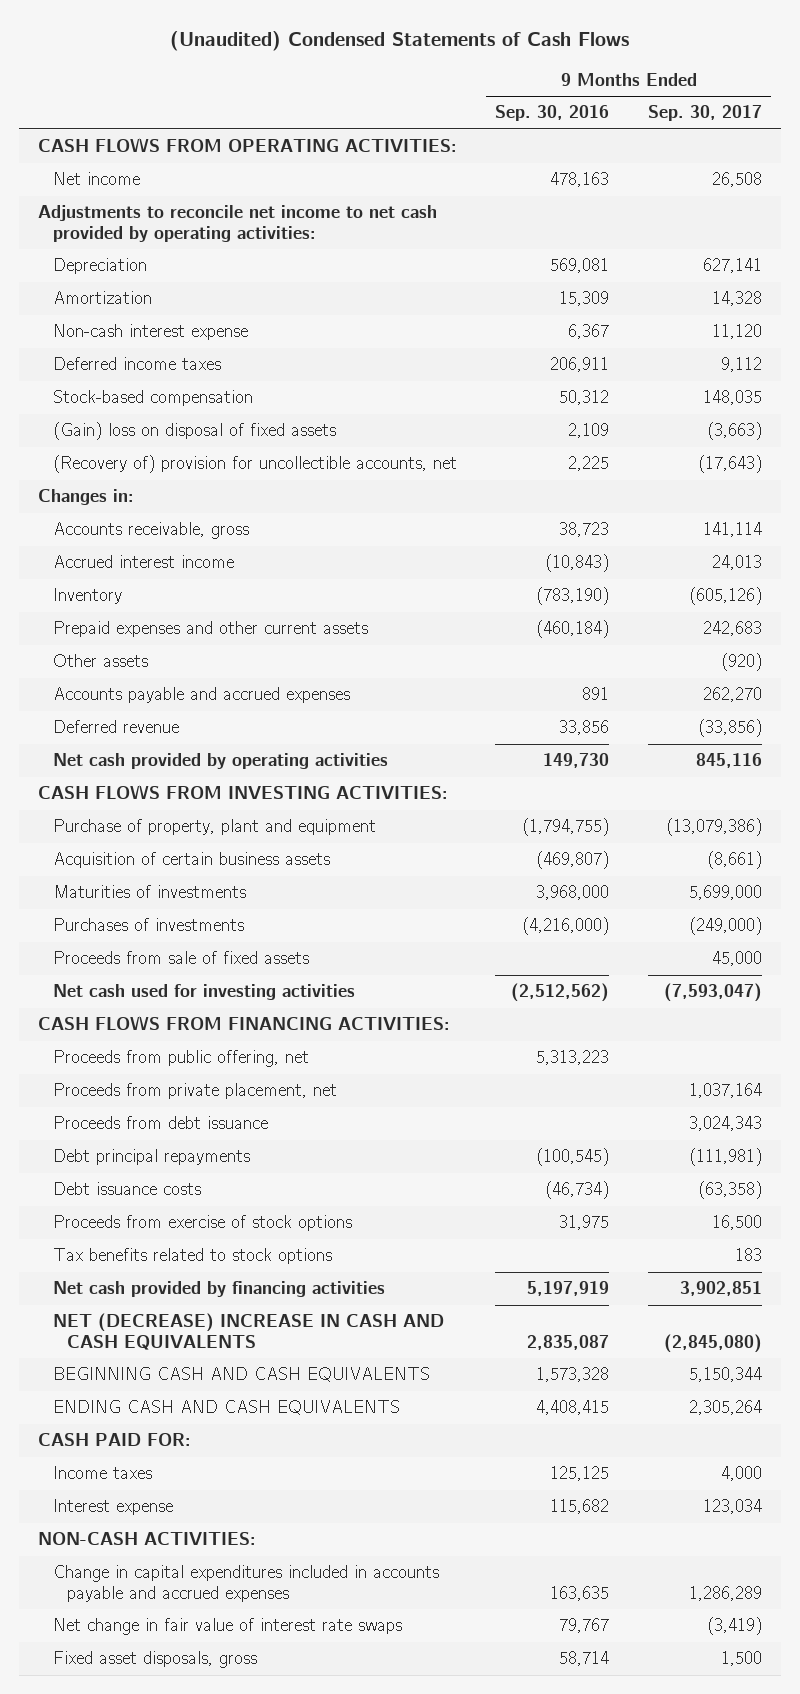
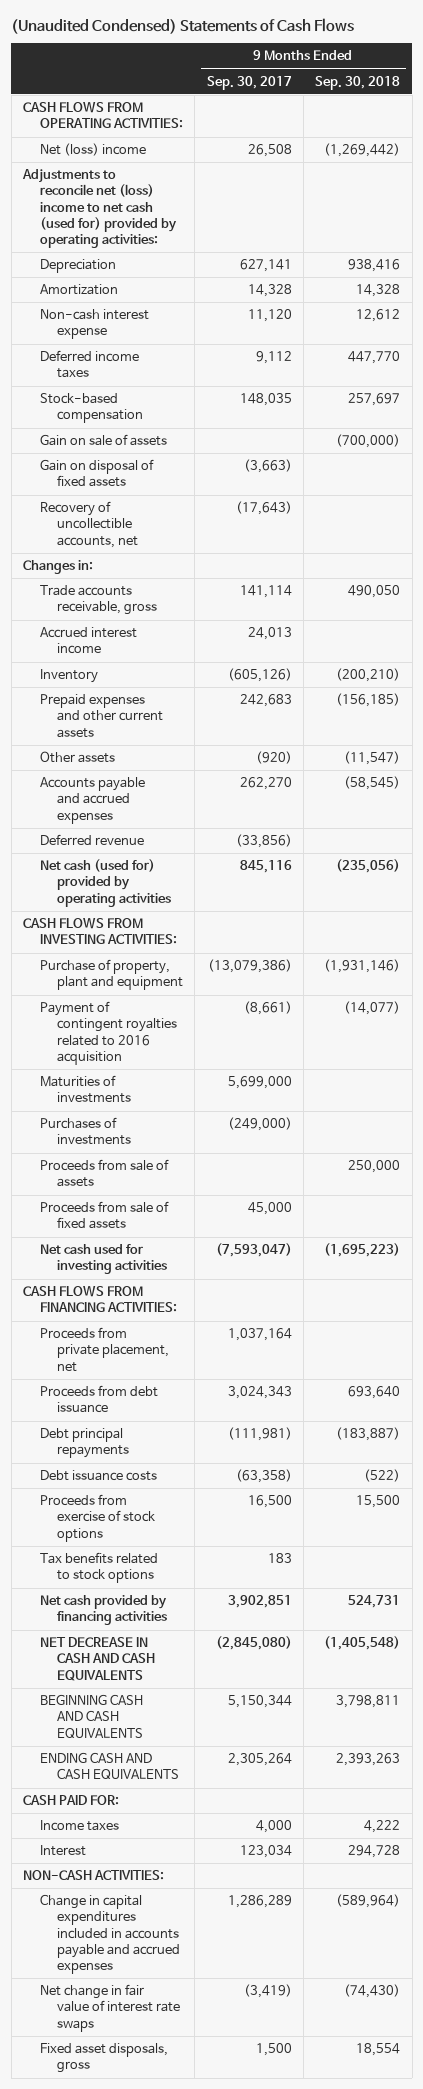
[169,30,629,51] (Unaudited) Condensed Statements of Cash Flows -> [11,17,355,34] (Unaudited Condensed) Statements of Cash Flows
[495,105,610,122] Sep. 30, 2016 -> none
none -> [315,75,401,90] Sep. 30, 2018
[52,172,140,186] Net income -> [40,143,147,157] Net (loss) income
[37,205,437,243] Adjustments to reconcile net income to net cash provided by operating activities: -> [22,169,178,248] Adjustments to reconcile net (loss) income to net cash (used for) provided by operating activities:
none -> [40,434,168,447] Gain on sale of assets
[52,422,336,441] (Gain) loss on disposal of fixed assets -> [40,459,155,488] Gain on disposal of fixed assets
[52,455,457,474] (Recovery of) provision for uncollectible accounts, net -> [40,501,139,548] Recovery of uncollectible accounts, net
[52,522,249,540] Accounts receivable, gross -> [40,585,158,616] Trade accounts receivable, gross
[52,753,388,770] Net cash provided by operating activities -> [40,859,172,907] Net cash (used for) provided by operating activities
[52,852,330,869] Acquisition of certain business assets -> [40,1001,178,1065] Payment of contingent royalties related to 2016 acquisition
none -> [40,1159,170,1188] Proceeds from sale of assets
[52,1050,309,1068] Proceeds from public offering, net -> none
[52,1313,444,1351] NET (DECREASE) INCREASE IN CASH AND CASH EQUIVALENTS -> [40,1637,156,1681] NET DECREASE IN CASH AND CASH EQUIVALENTS
[52,1499,173,1516] Interest expense -> [40,1845,87,1857] Interest

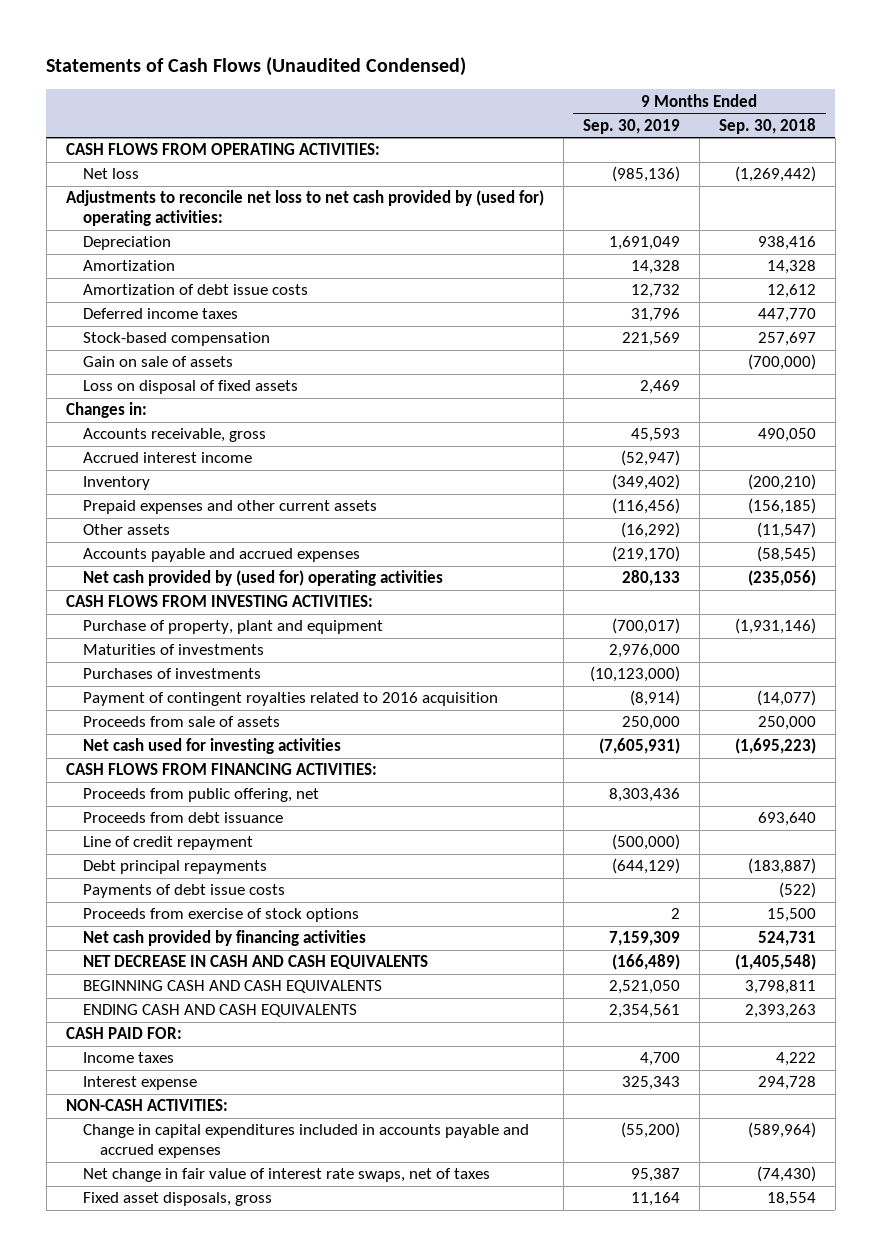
[11,17,355,34] (Unaudited Condensed) Statements of Cash Flows -> [46,57,467,77] Statements of Cash Flows (Unaudited Condensed)
[206,75,292,90] Sep. 30, 2017 -> none
none -> [582,118,680,134] Sep. 30, 2019
[40,143,147,157] Net (loss) income -> [83,168,140,180] Net loss
[22,169,178,248] Adjustments to reconcile net (loss) income to net cash (used for) provided by operating activities: -> [65,190,544,227] Adjustments to reconcile net loss to net cash provided by (used for) operating activities:
[40,309,150,340] Non-cash interest expense -> [83,284,309,296] Amortization of debt issue costs
[40,501,139,548] Recovery of uncollectible accounts, net -> none
[40,459,155,488] Gain on disposal of fixed assets -> [83,380,299,395] Loss on disposal of fixed assets
[40,585,158,616] Trade accounts receivable, gross -> [83,428,267,443] Accounts receivable, gross
[40,834,145,846] Deferred revenue -> none
[40,859,172,907] Net cash (used for) provided by operating activities -> [83,570,444,587] Net cash provided by (used for) operating activities
[40,1001,178,1065] Payment of contingent royalties related to 2016 acquisition -> [83,692,499,707] Payment of contingent royalties related to 2016 acquisition
[40,1201,170,1230] Proceeds from sale of fixed assets -> none
[40,1327,170,1372] Proceeds from private placement, net -> none
none -> [83,788,320,803] Proceeds from public offering, net
none -> [83,836,254,851] Line of credit repayment
[40,1470,158,1482] Debt issuance costs -> [83,884,286,899] Payments of debt issue costs
[40,1552,159,1584] Tax benefits related to stock options -> none
[40,1845,87,1857] Interest -> [83,1076,198,1091] Interest expense
[40,1984,181,2032] Net change in fair value of interest rate swaps -> [83,1168,491,1183] Net change in fair value of interest rate swaps, net of taxes

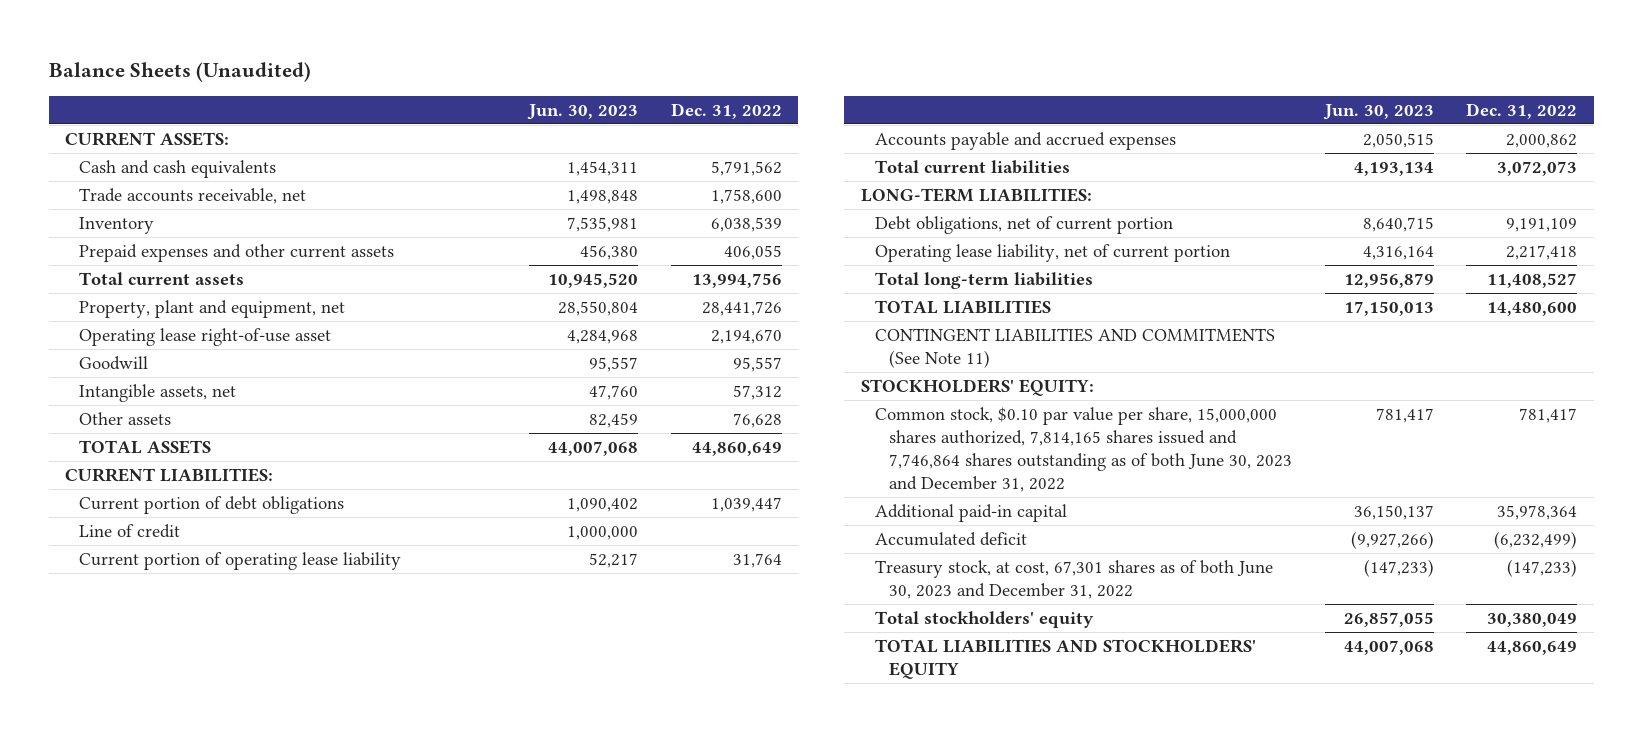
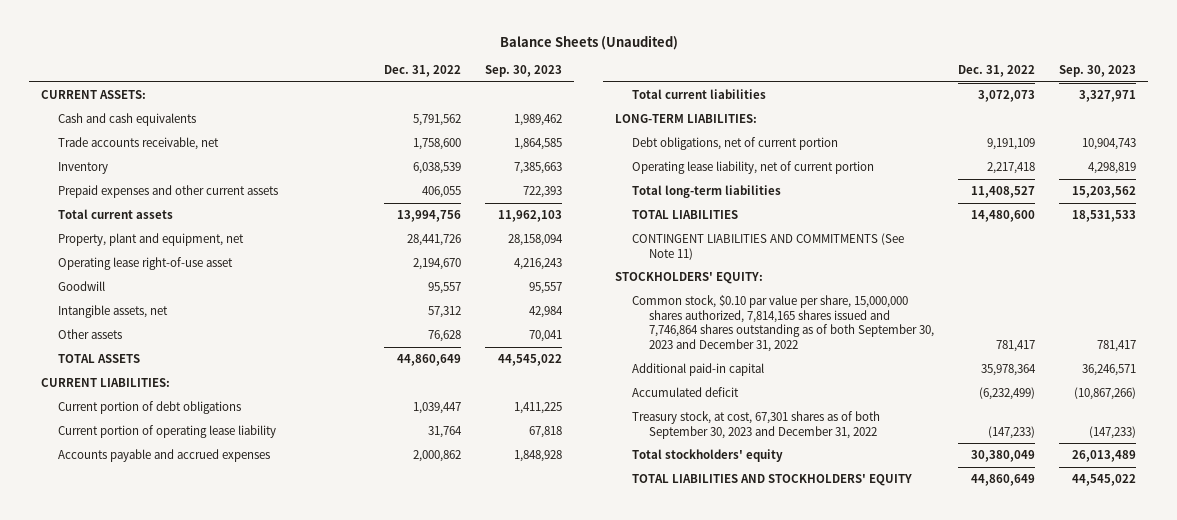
[526,103,638,120] Jun. 30, 2023 -> none
none -> [485,65,563,78] Sep. 30, 2023
[79,523,181,538] Line of credit -> none
[874,406,1292,493] Common stock, $0.10 par value per share, 15,000,000 shares authorized, 7,814,165 shares issued and 7,746,864 shares outstanding as of both June 30, 2023 and December 31, 2022 -> [631,295,934,352] Common stock, $0.10 par value per share, 15,000,000 shares authorized, 7,814,165 shares issued and 7,746,864 shares outstanding as of both September 30, 2023 and December 31, 2022
[874,559,1273,599] Treasury stock, at cost, 67,301 shares as of both June 30, 2023 and December 31, 2022 -> [631,411,880,439] Treasury stock, at cost, 67,301 shares as of both September 30, 2023 and December 31, 2022

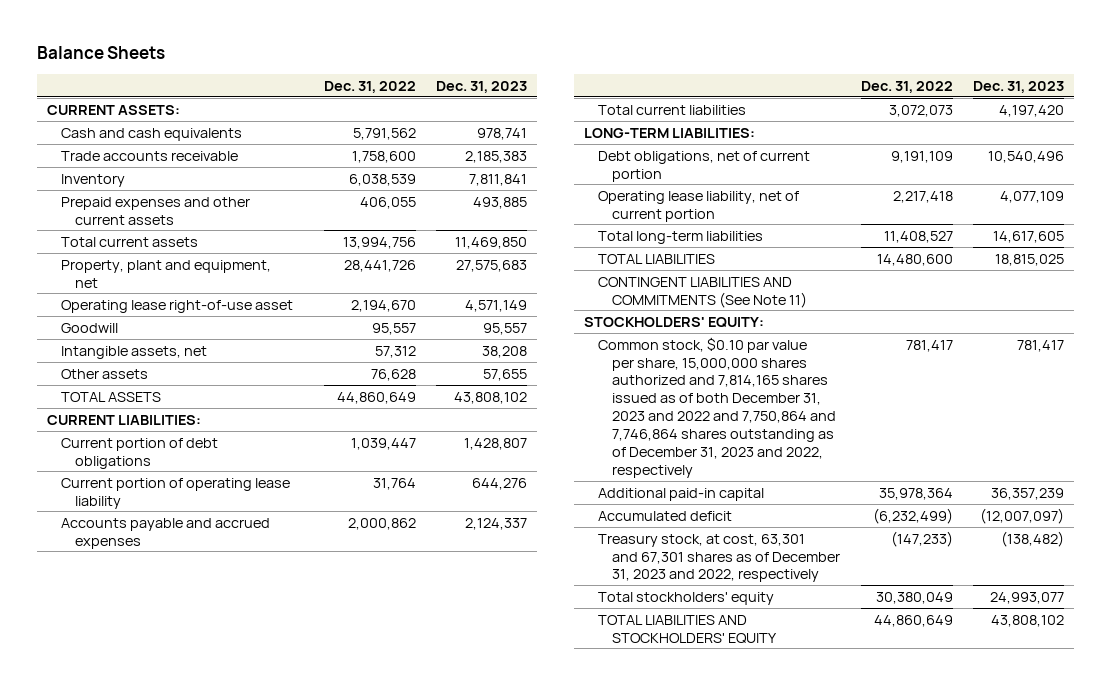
[499,34,678,50] Balance Sheets (Unaudited) -> [36,46,165,60] Balance Sheets
[485,65,563,78] Sep. 30, 2023 -> none
none -> [435,80,527,93] Dec. 31, 2023
[57,137,219,151] Trade accounts receivable, net -> [61,150,239,161] Trade accounts receivable
[631,295,934,352] Common stock, $0.10 par value per share, 15,000,000 shares authorized, 7,814,165 shares issued and 7,746,864 shares outstanding as of both September 30, 2023 and December 31, 2022 -> [598,336,837,478] Common stock, $0.10 par value per share, 15,000,000 shares authorized and 7,814,165 shares issued as of both December 31, 2023 and 2022 and 7,750,864 and 7,746,864 shares outstanding as of December 31, 2023 and 2022, respectively
[631,411,880,439] Treasury stock, at cost, 67,301 shares as of both September 30, 2023 and December 31, 2022 -> [598,533,841,583] Treasury stock, at cost, 63,301 and 67,301 shares as of December 31, 2023 and 2022, respectively

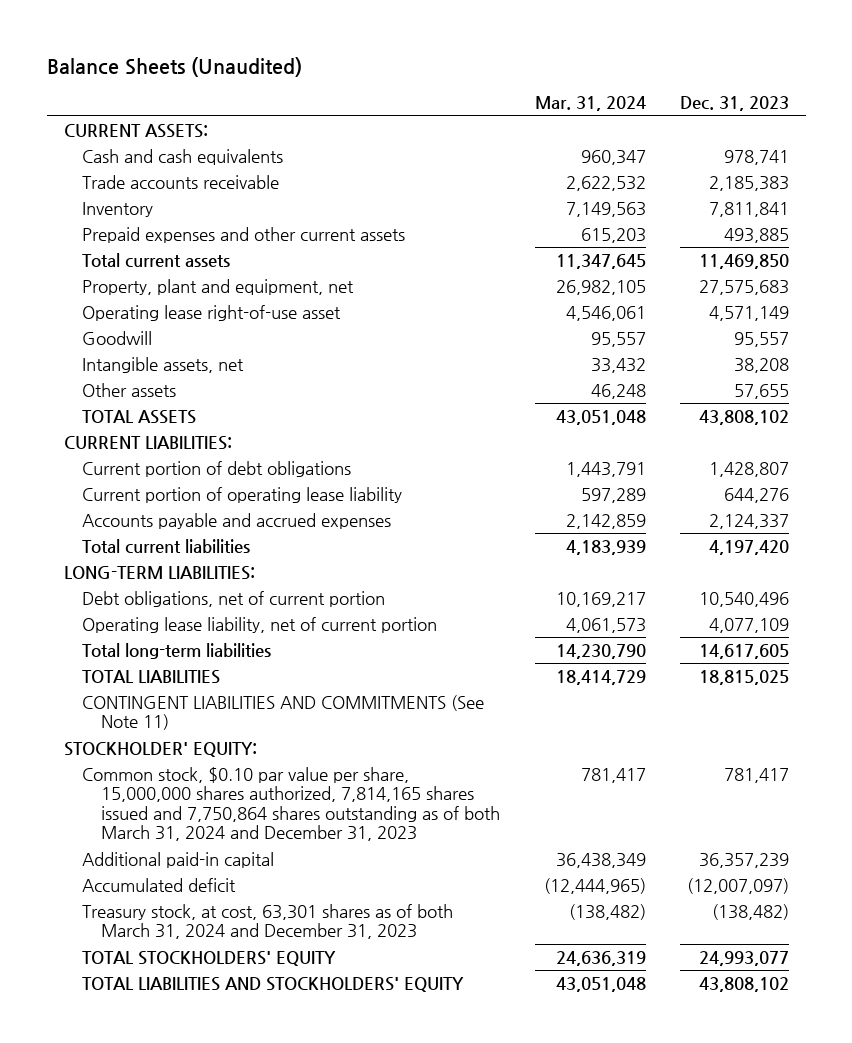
[36,46,165,60] Balance Sheets -> [46,56,302,77] Balance Sheets (Unaudited)
[323,80,416,93] Dec. 31, 2022 -> none
none -> [534,96,646,112] Mar. 31, 2024
[584,316,765,328] STOCKHOLDERS' EQUITY: -> [63,742,257,758] STOCKHOLDER' EQUITY:
[598,336,837,478] Common stock, $0.10 par value per share, 15,000,000 shares authorized and 7,814,165 shares issued as of both December 31, 2023 and 2022 and 7,750,864 and 7,746,864 shares outstanding as of December 31, 2023 and 2022, respectively -> [82,767,501,842] Common stock, $0.10 par value per share, 15,000,000 shares authorized, 7,814,165 shares issued and 7,750,864 shares outstanding as of both March 31, 2024 and December 31, 2023
[598,533,841,583] Treasury stock, at cost, 63,301 and 67,301 shares as of December 31, 2023 and 2022, respectively -> [82,904,454,940] Treasury stock, at cost, 63,301 shares as of both March 31, 2024 and December 31, 2023
[598,591,775,605] Total stockholders' equity -> [82,951,337,967] TOTAL STOCKHOLDERS' EQUITY

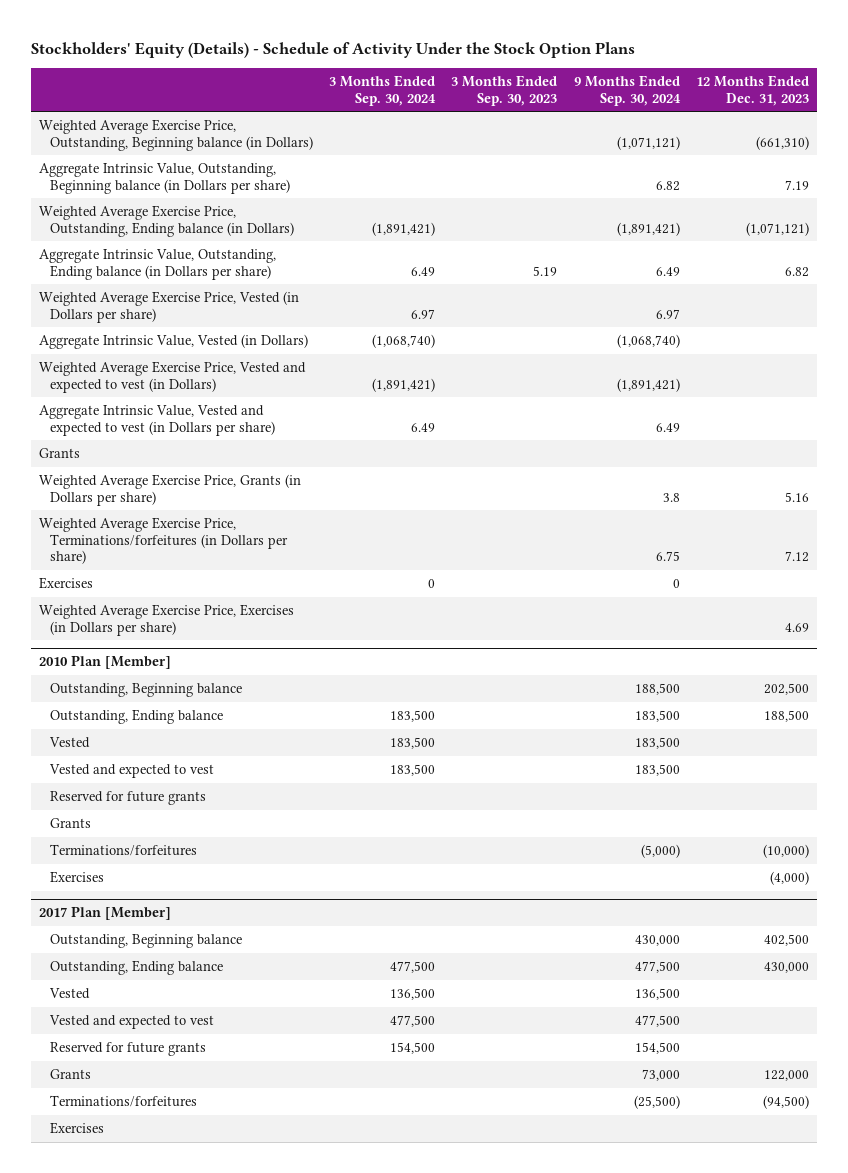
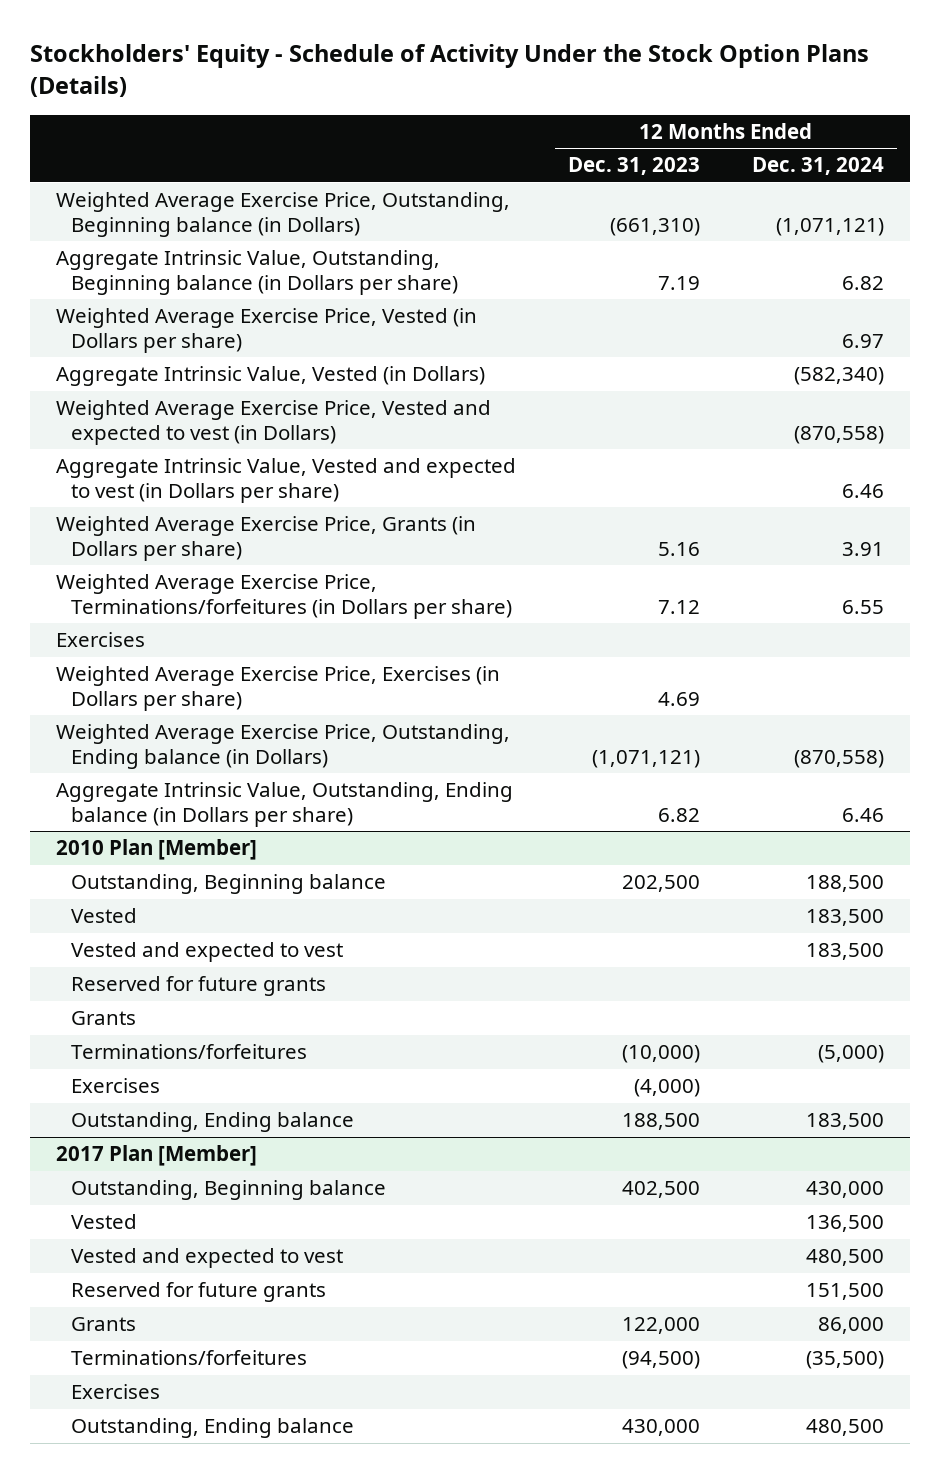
[31,41,636,58] Stockholders' Equity (Details) - Schedule of Activity Under the Stock Option Plans -> [30,44,870,98] Stockholders' Equity - Schedule of Activity Under the Stock Option Plans (Details)
[329,75,437,106] 3 Months Ended Sep. 30, 2024 -> none
[451,75,558,106] 3 Months Ended Sep. 30, 2023 -> none
[573,75,681,106] 9 Months Ended Sep. 30, 2024 -> none
none -> [752,157,885,176] Dec. 31, 2024
[39,447,81,458] Grants -> none
[39,204,295,237] Weighted Average Exercise Price, Outstanding, Ending balance (in Dollars) -> [56,724,511,769] Weighted Average Exercise Price, Outstanding, Ending balance (in Dollars)
[39,248,277,280] Aggregate Intrinsic Value, Outstanding, Ending balance (in Dollars per share) -> [56,782,514,827] Aggregate Intrinsic Value, Outstanding, Ending balance (in Dollars per share)
[50,708,224,724] Outstanding, Ending balance -> [70,1112,354,1133] Outstanding, Ending balance
[50,959,224,975] Outstanding, Ending balance -> [70,1418,354,1439] Outstanding, Ending balance

